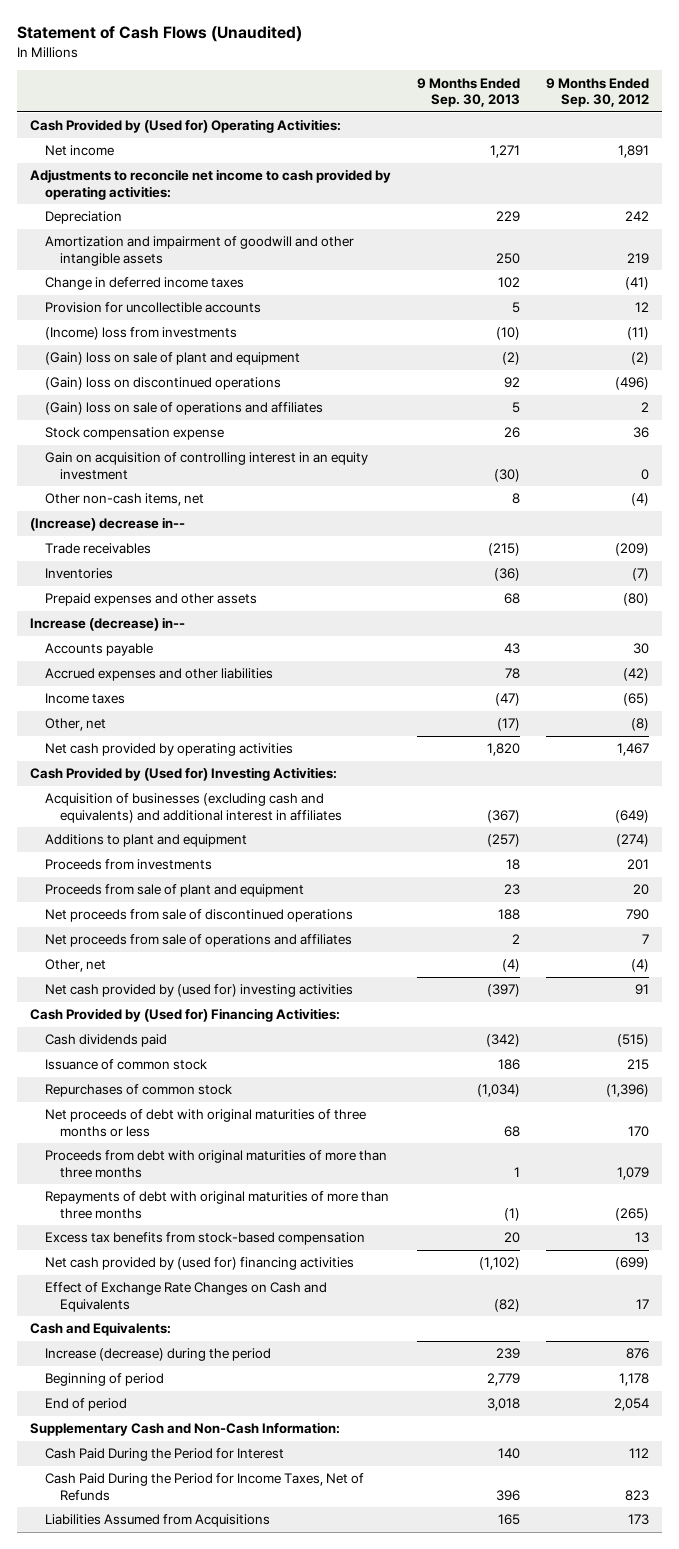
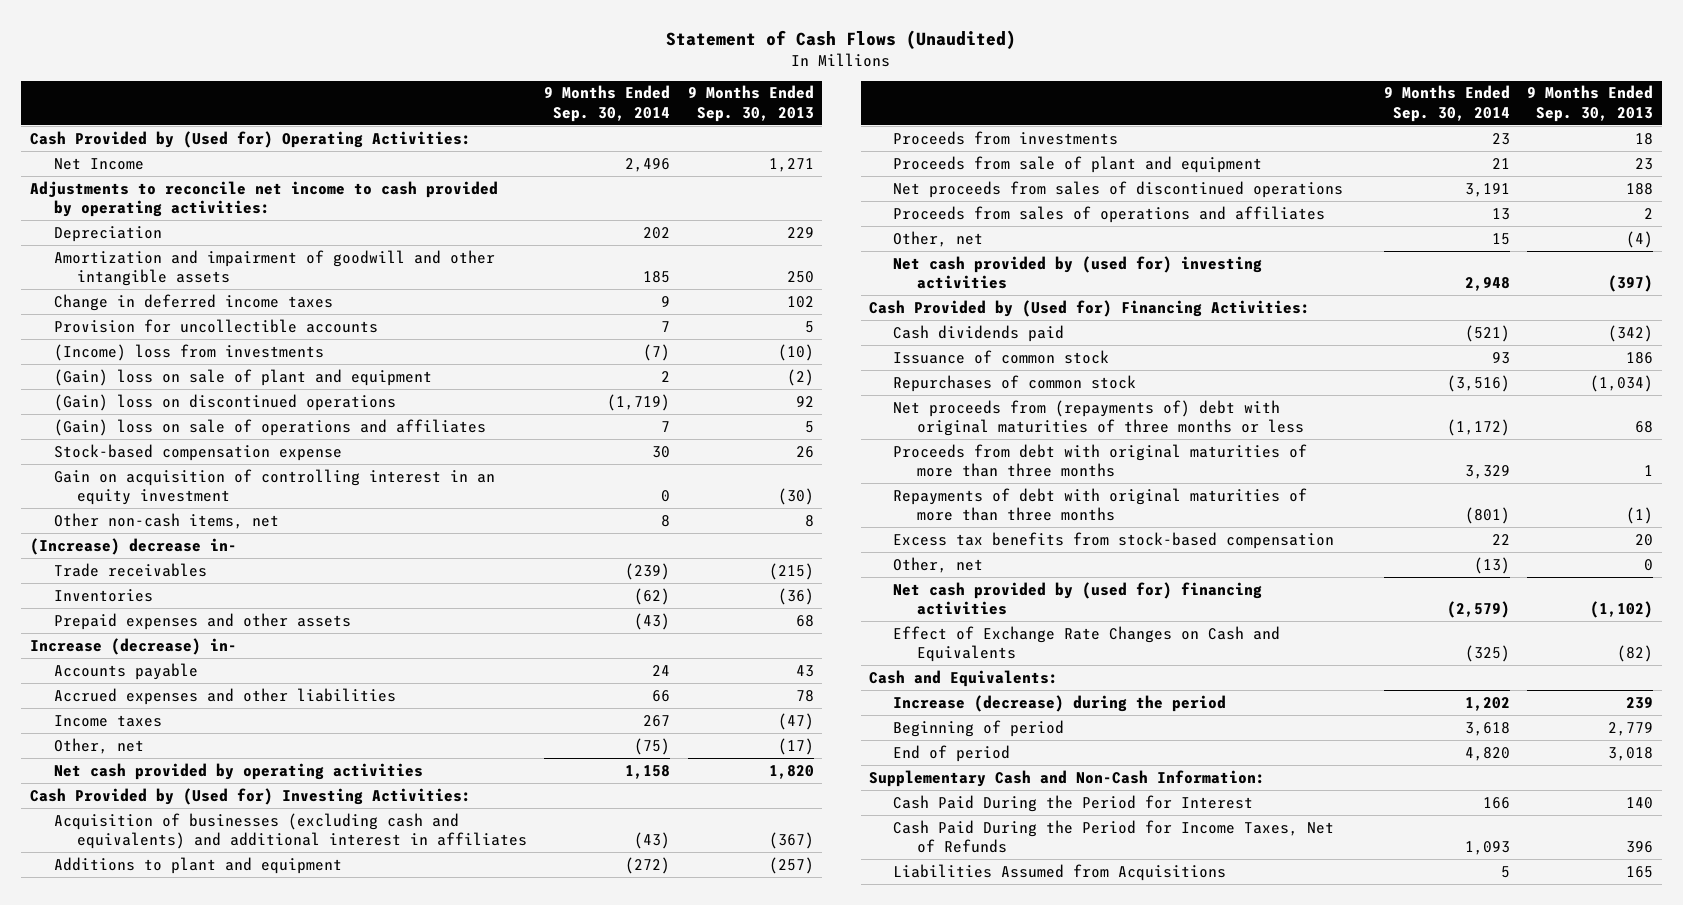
[545,77,649,108] 9 Months Ended Sep. 30, 2012 -> none
none -> [544,85,671,122] 9 Months Ended Sep. 30, 2014
[44,145,114,157] Net income -> [53,157,144,170] Net Income
[44,427,224,441] Stock compensation expense -> [53,443,342,461] Stock-based compensation expense
[29,517,185,532] (Increase) decrease in-- -> [29,537,237,555] (Increase) decrease in-
[29,617,185,632] Increase (decrease) in-- -> [29,637,237,655] Increase (decrease) in-
[44,909,353,923] Net proceeds from sale of discontinued operations -> [892,180,1343,198] Net proceeds from sales of discontinued operations
[44,934,352,948] Net proceeds from sale of operations and affiliates -> [892,205,1325,223] Proceeds from sales of operations and affiliates
[44,1109,366,1137] Net proceeds of debt with original maturities of three months or less -> [892,399,1304,436] Net proceeds from (repayments of) debt with original maturities of three months or less
none -> [892,556,983,573] Other, net

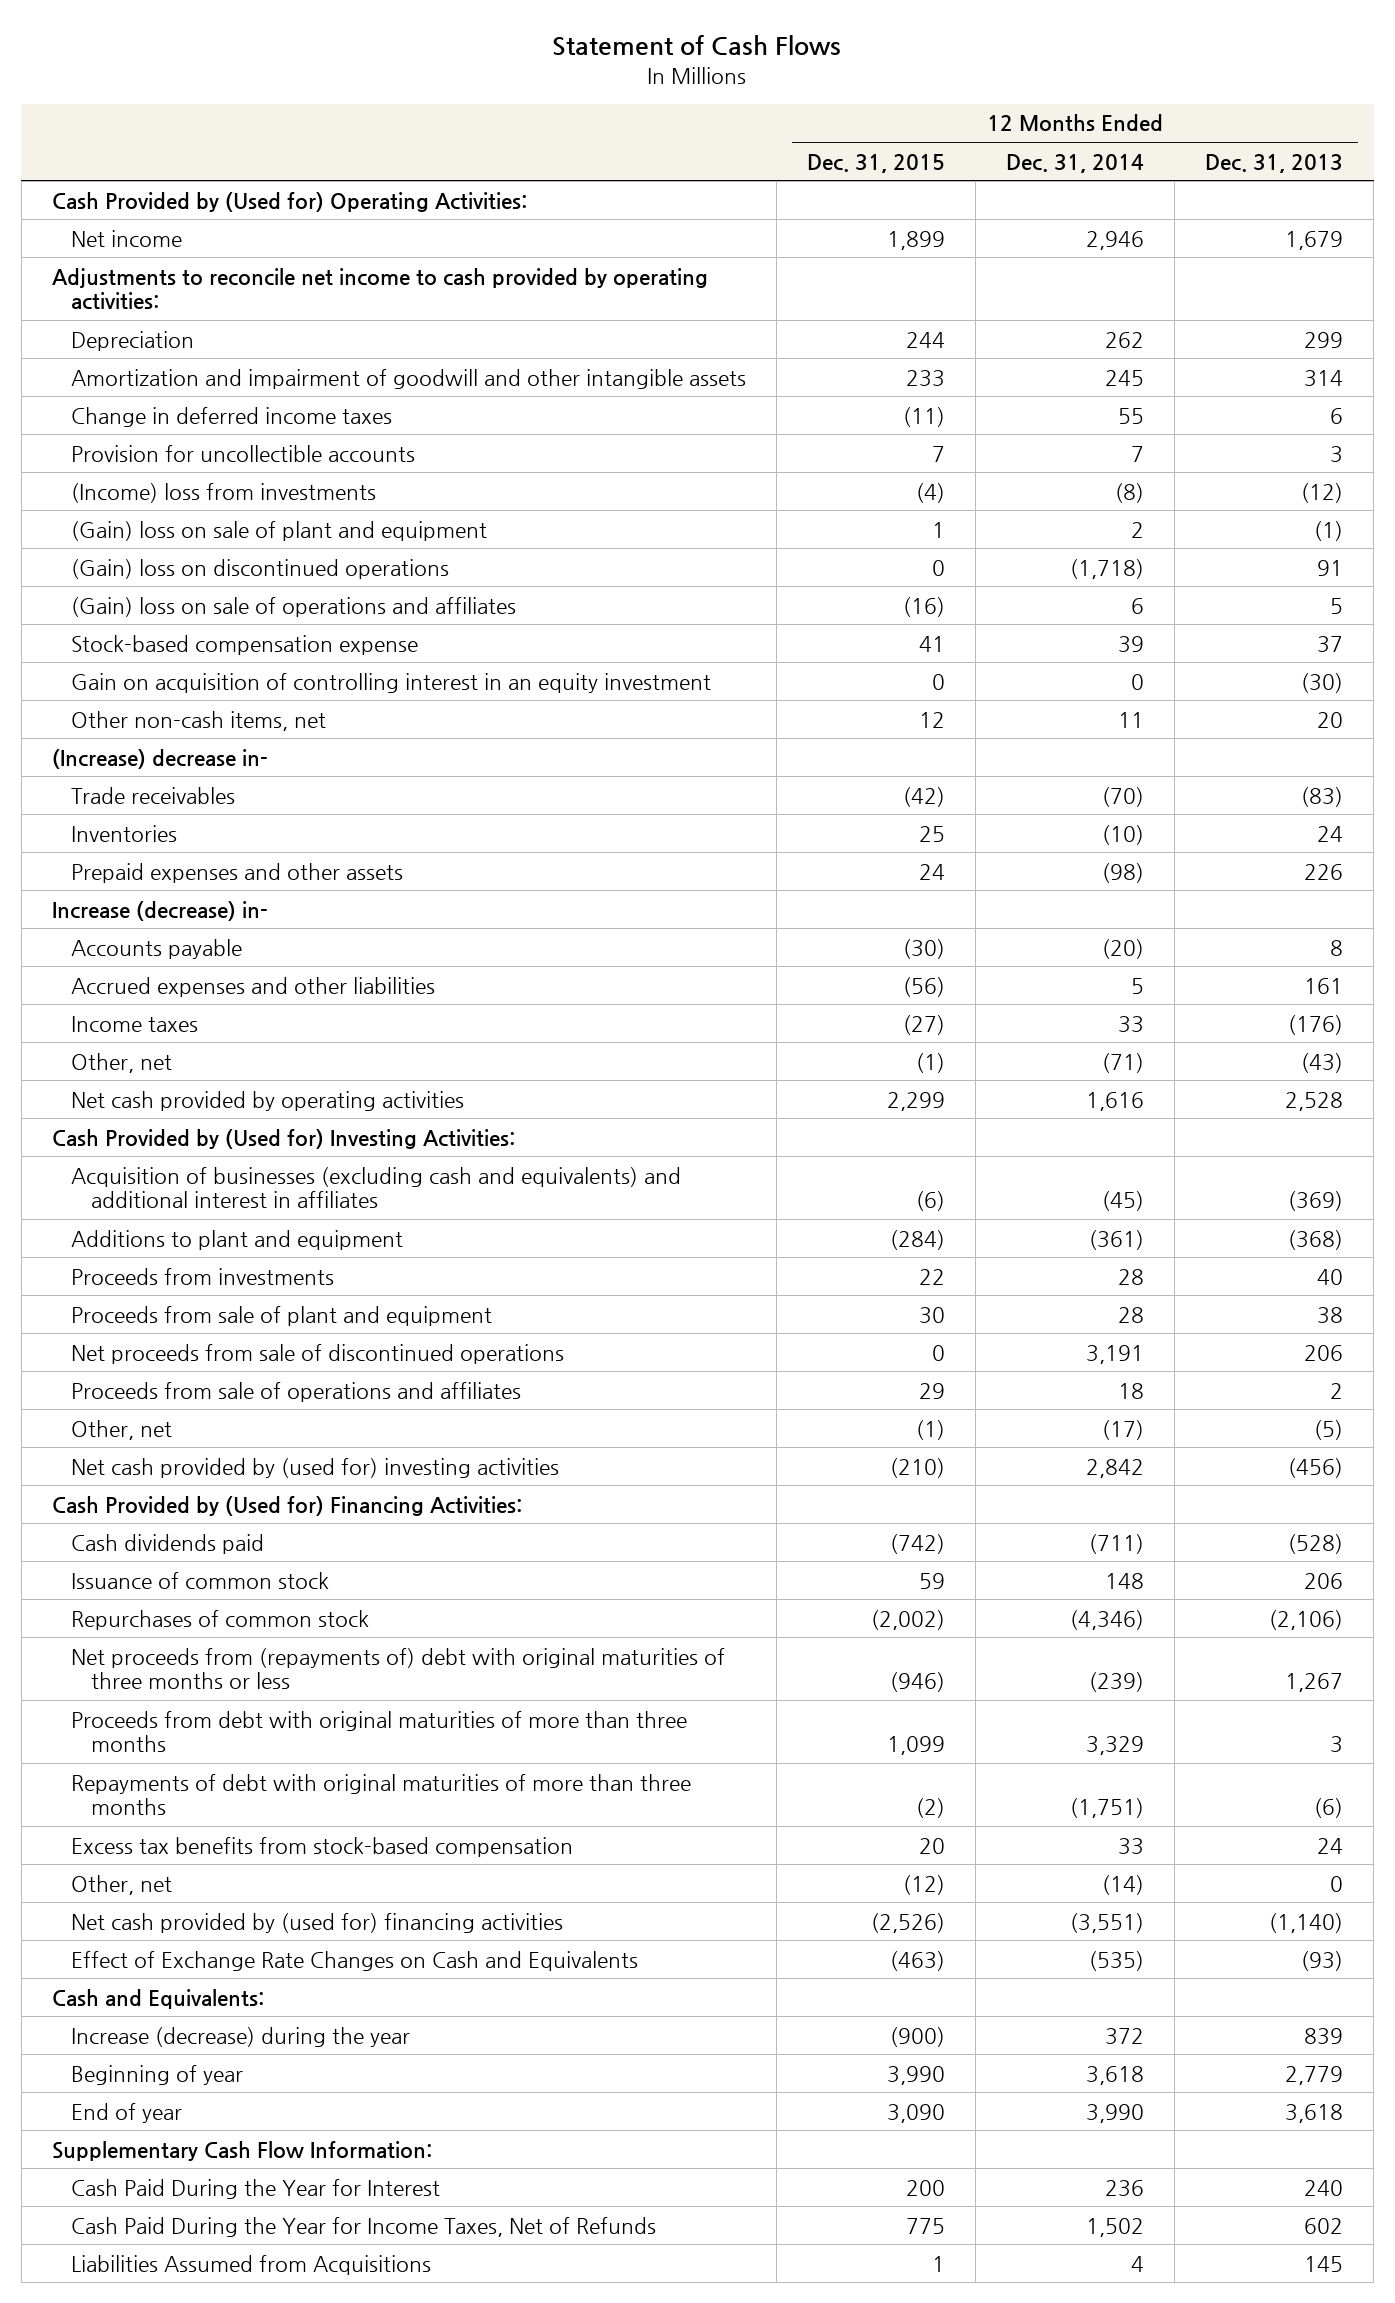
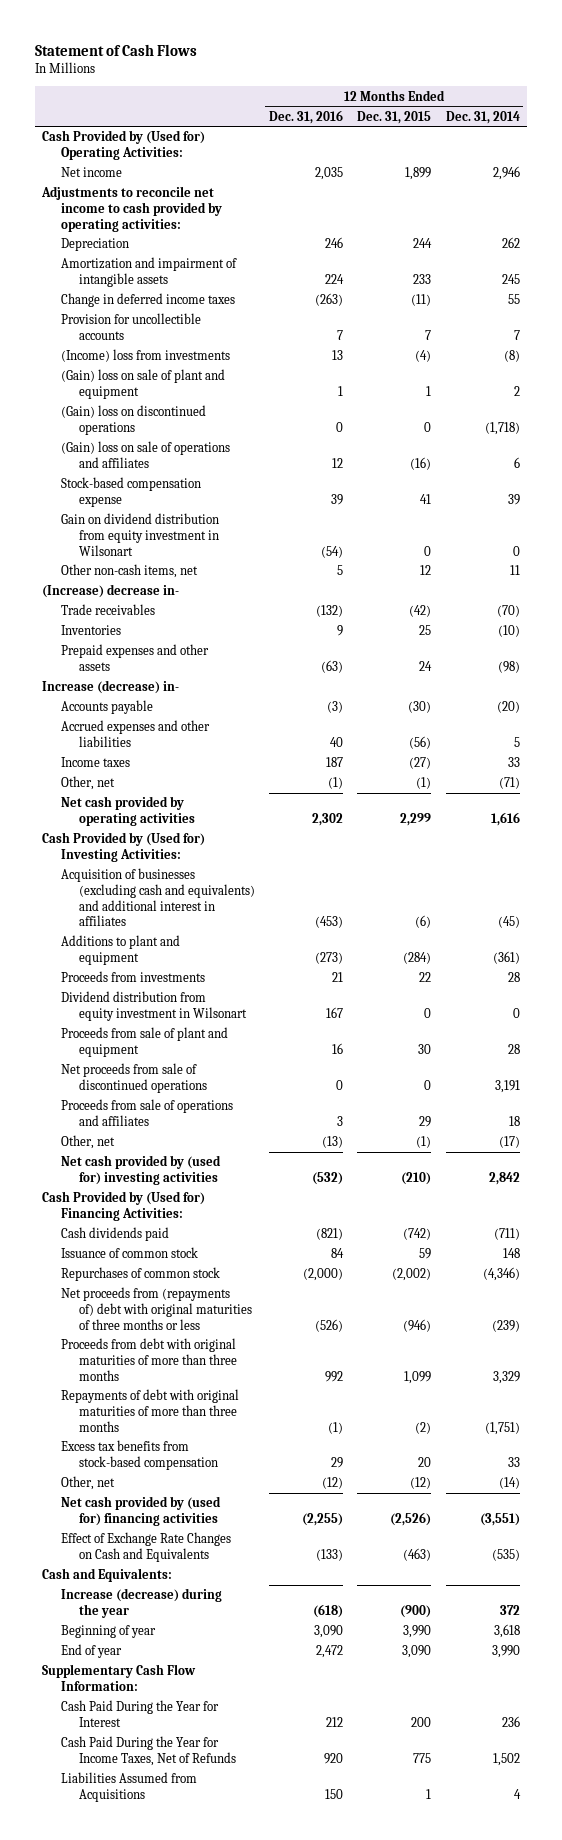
[1205,153,1344,173] Dec. 31, 2013 -> none
none -> [269,109,344,124] Dec. 31, 2016
[71,368,747,389] Amortization and impairment of goodwill and other intangible assets -> [60,257,237,288] Amortization and impairment of intangible assets
[71,672,712,693] Gain on acquisition of controlling interest in an equity investment -> none
none -> [60,513,219,556] Gain on dividend distribution from equity investment in Wilsonart
none -> [60,991,247,1022] Dividend distribution from equity investment in Wilsonart

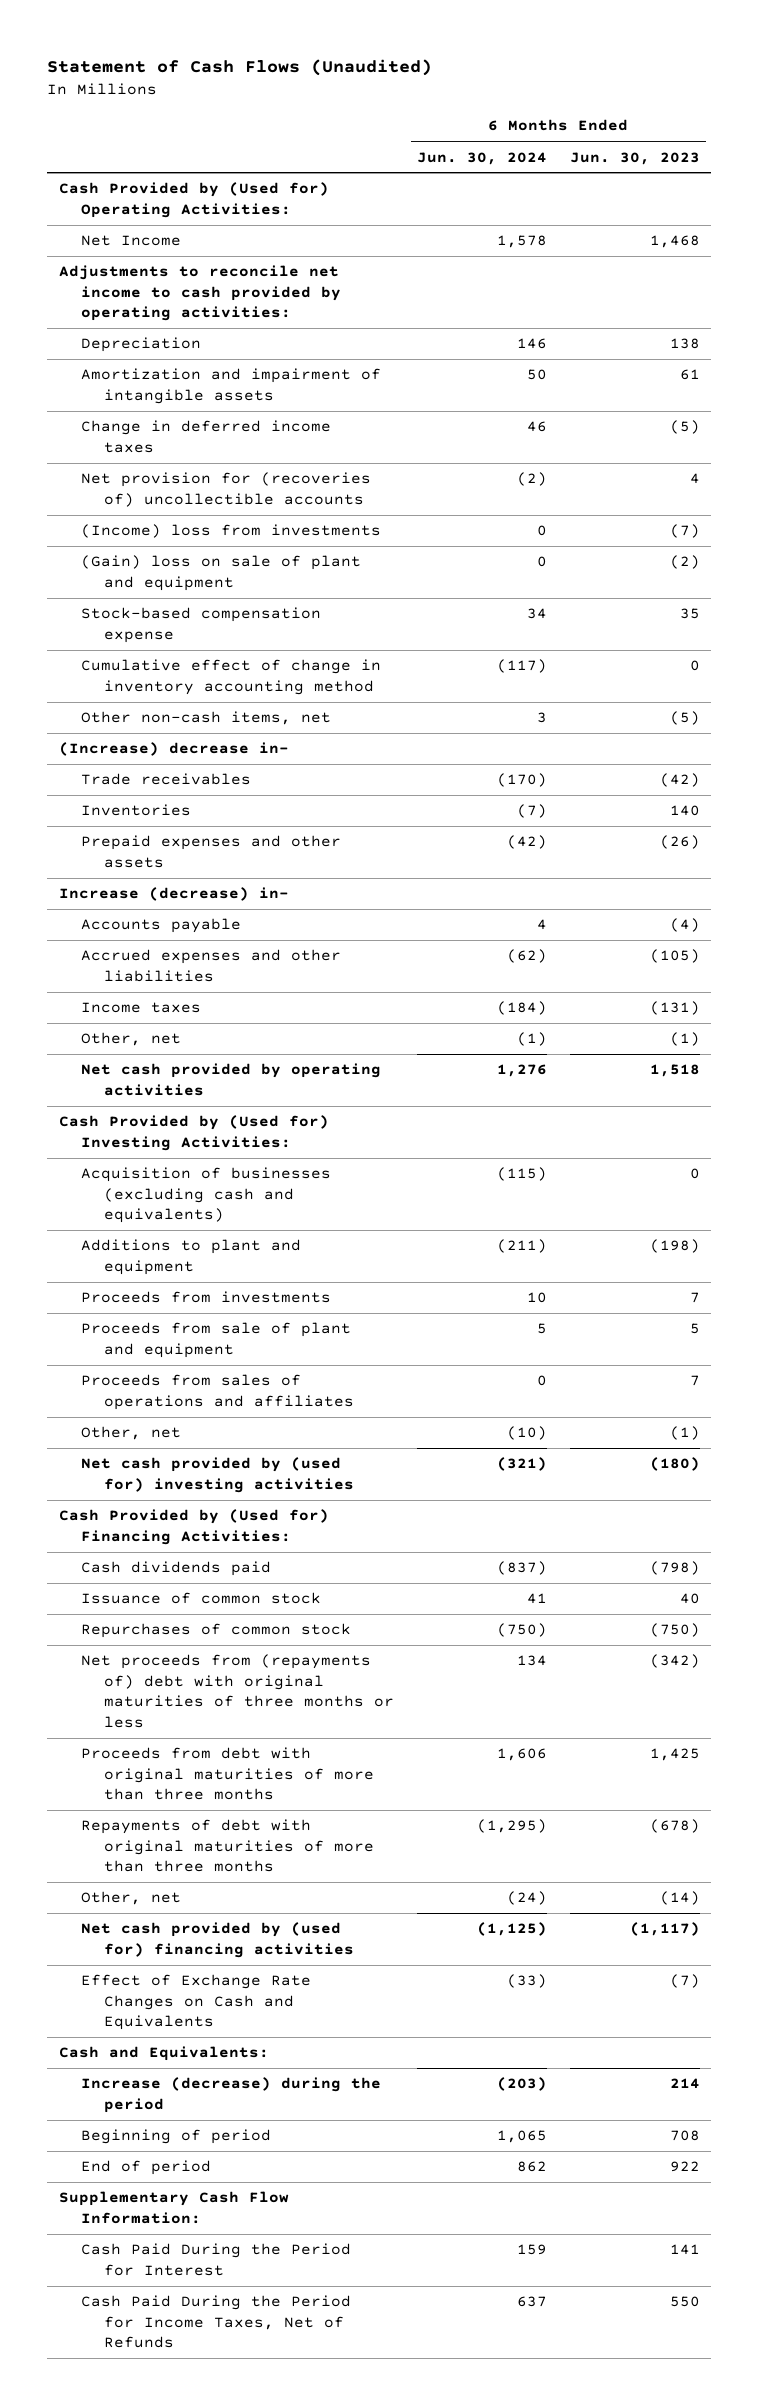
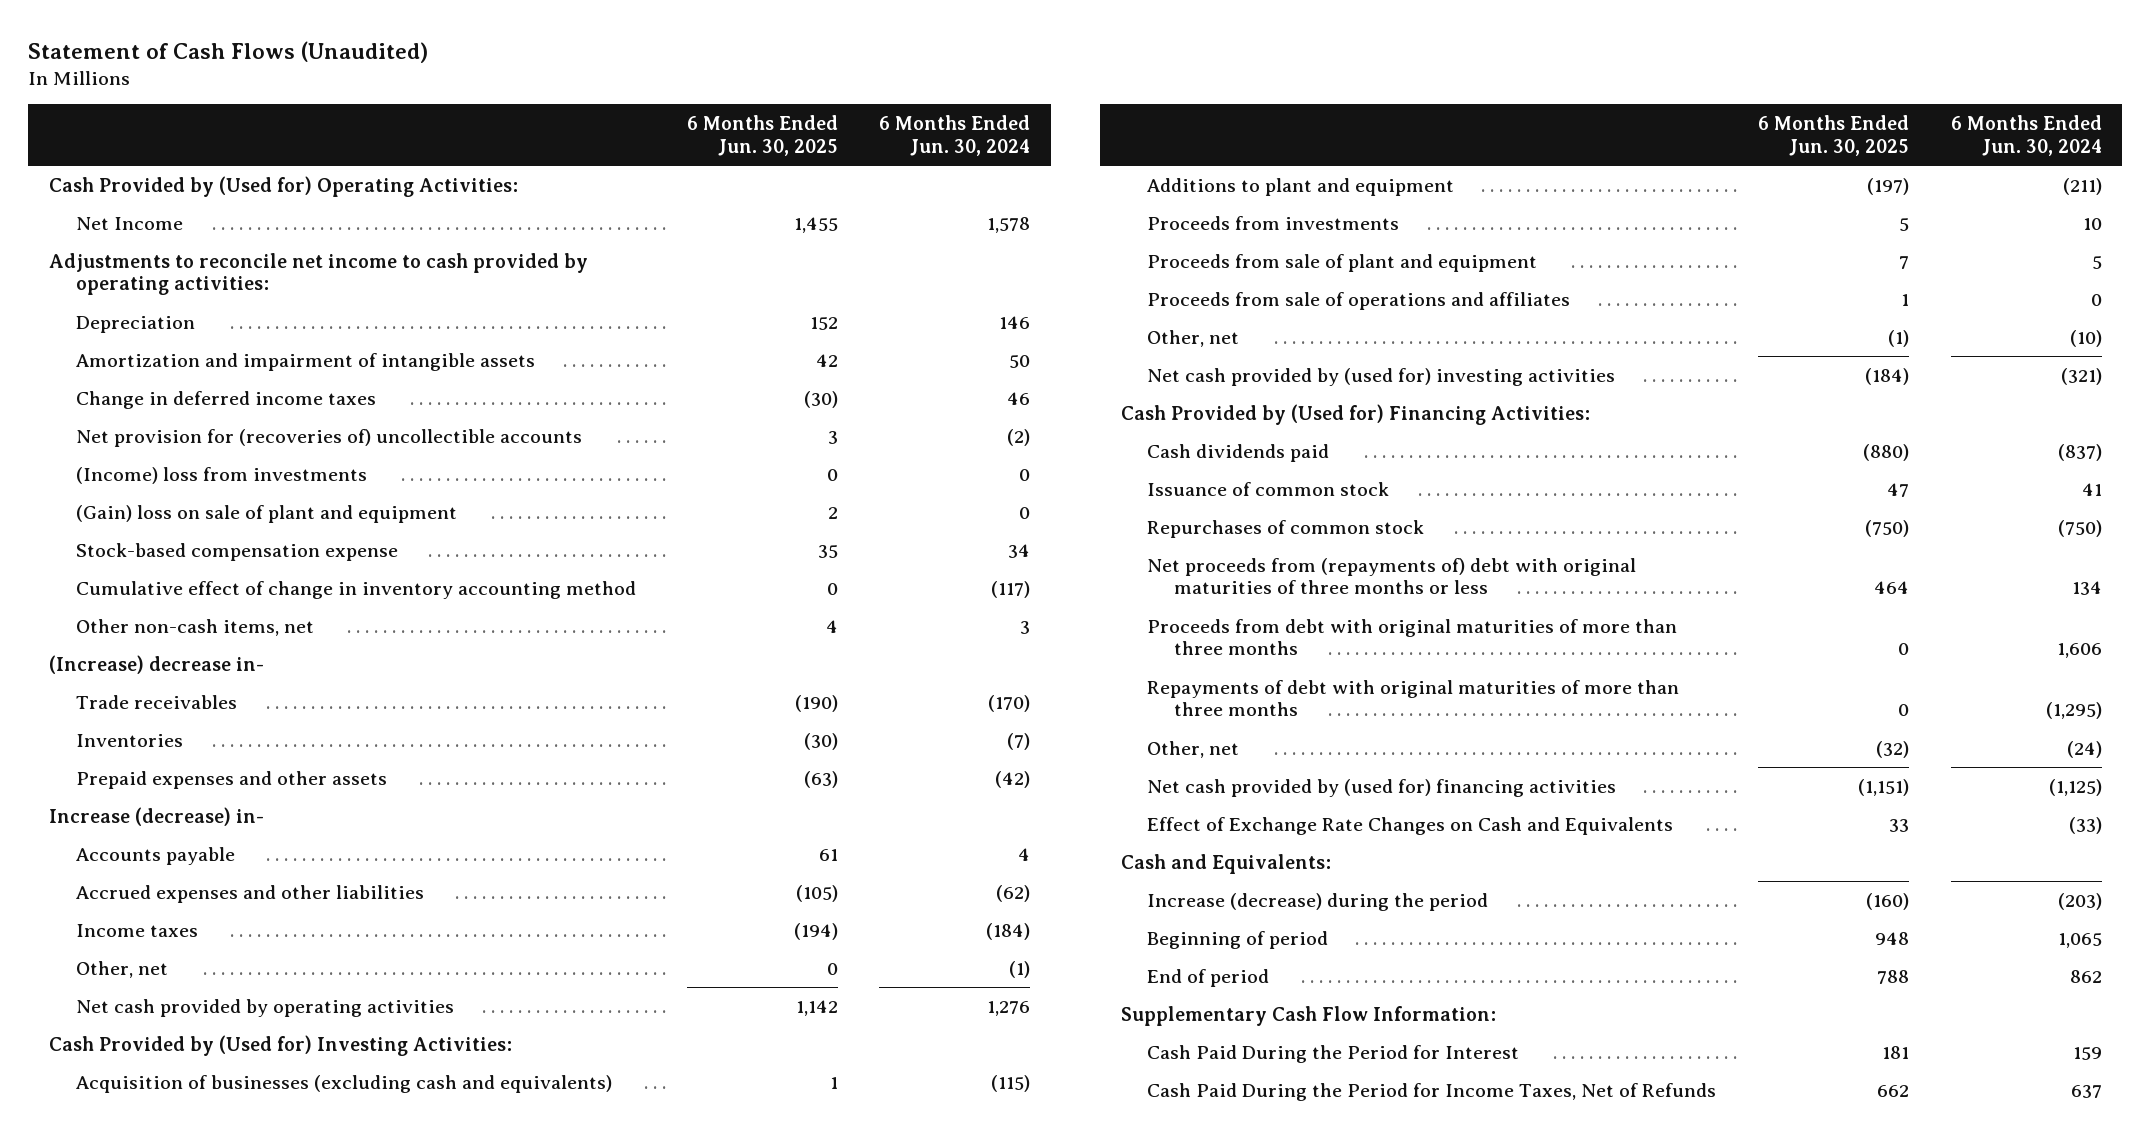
[569,151,700,165] Jun. 30, 2023 -> none
none -> [686,115,838,156] 6 Months Ended Jun. 30, 2025
[81,1374,355,1410] Proceeds from sales of operations and affiliates -> [1147,291,1571,310] Proceeds from sale of operations and affiliates

